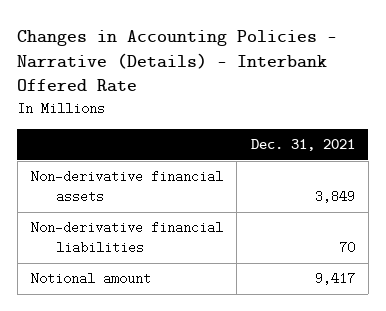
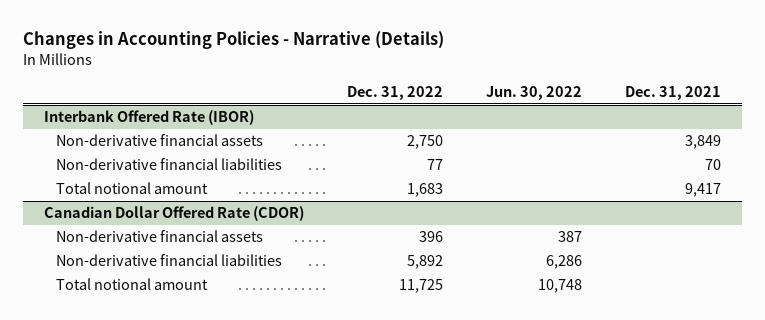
[17,30,338,93] Changes in Accounting Policies - Narrative (Details) - Interbank Offered Rate -> [22,31,444,50] Changes in Accounting Policies - Narrative (Details)
none -> [346,85,443,100] Dec. 31, 2022
none -> [485,85,582,100] Jun. 30, 2022
none -> [44,110,255,126] Interbank Offered Rate (IBOR)
[31,272,152,286] Notional amount -> [55,182,208,195] Total notional amount
none -> [44,206,305,222] Canadian Dollar Offered Rate (CDOR)
none -> [55,230,263,243] Non-derivative financial assets
none -> [55,254,282,267] Non-derivative financial liabilities
none -> [55,278,208,291] Total notional amount

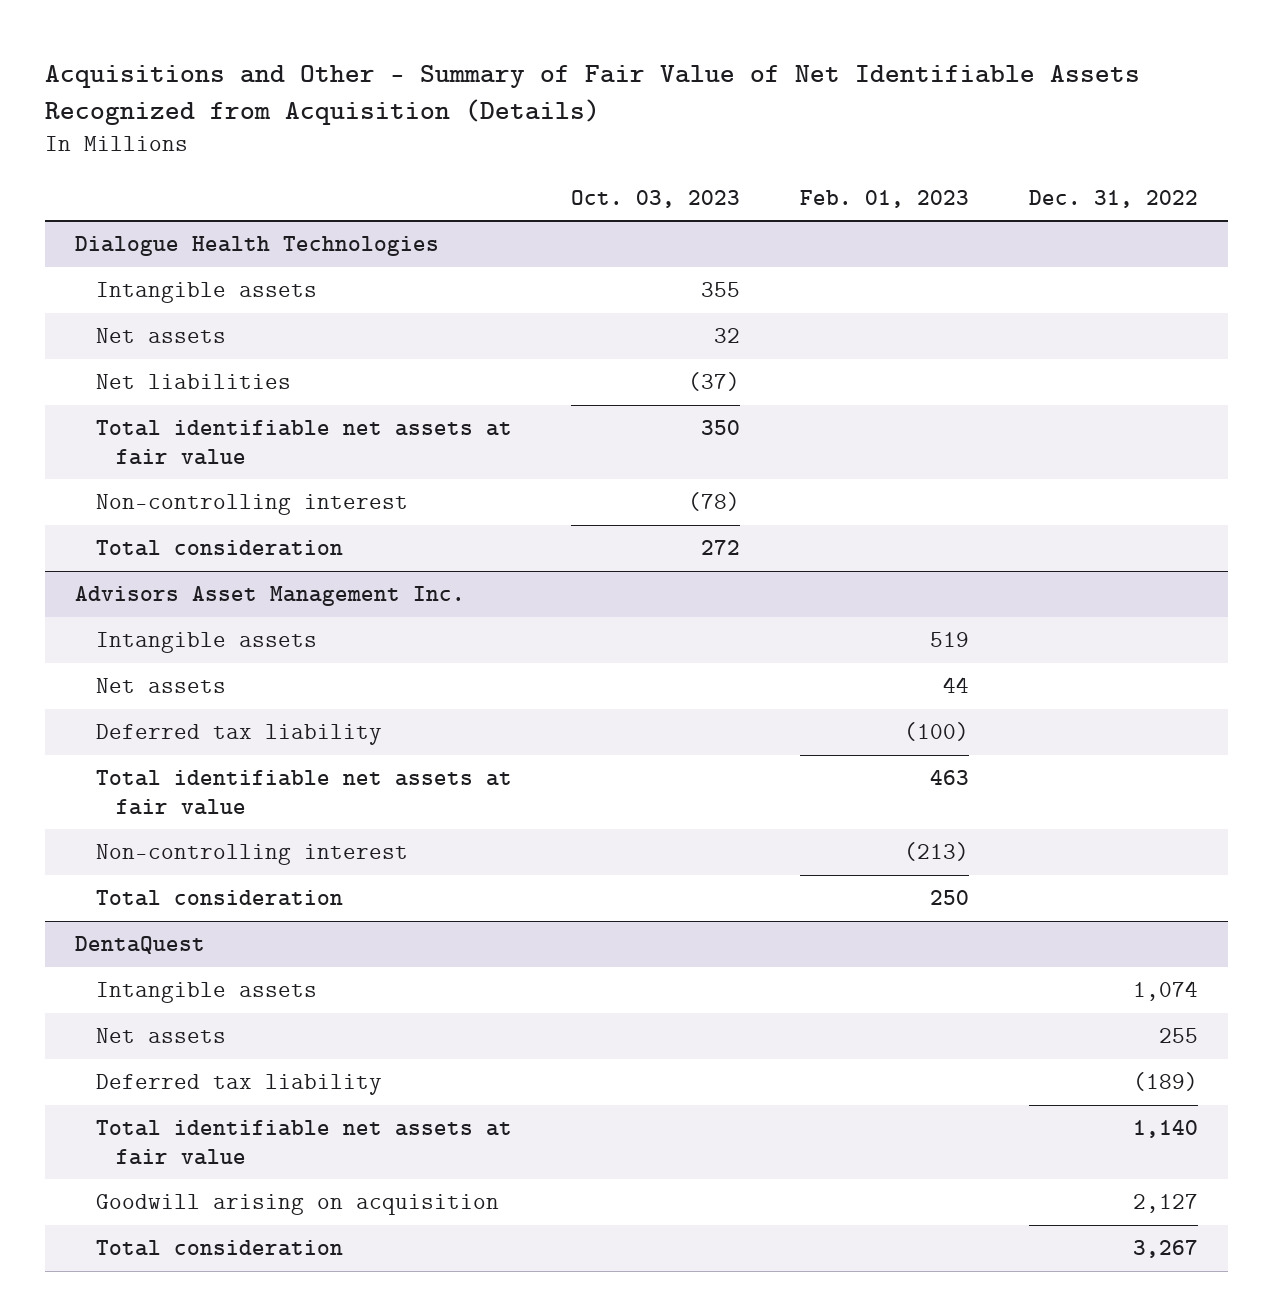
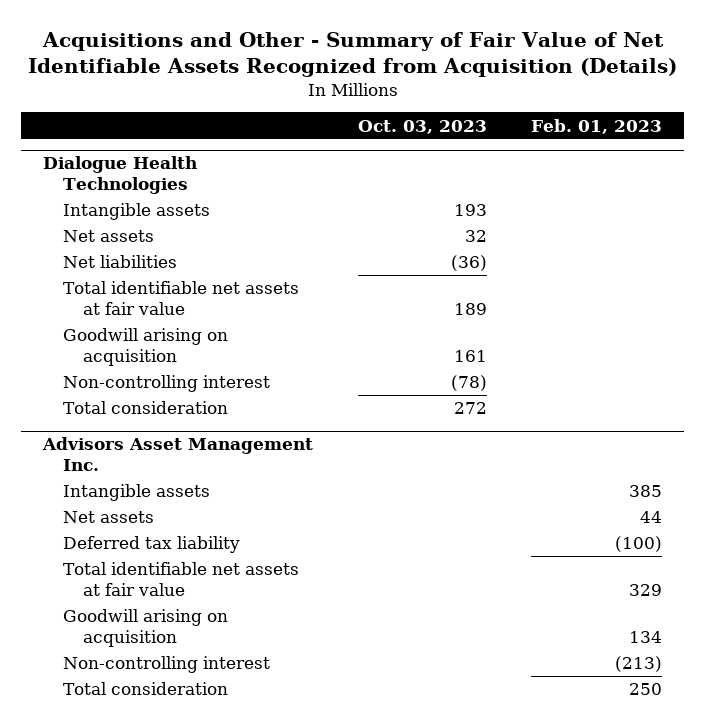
[1028,189,1198,208] Dec. 31, 2022 -> none
[701,282,741,298] 355 -> [453,204,487,217] 193
[688,372,741,392] (37) -> [450,255,487,272] (36)
[701,420,741,436] 350 -> [453,302,487,315] 189
none -> [63,328,229,366] Goodwill arising on acquisition
[930,632,970,648] 519 -> [628,485,662,498] 385
[930,770,970,786] 463 -> [628,583,662,596] 329
none -> [63,609,229,647] Goodwill arising on acquisition
[74,936,205,955] DentaQuest -> none
[95,982,317,1004] Intangible assets -> none
[95,1028,226,1044] Net assets -> none
[95,1074,382,1096] Deferred tax liability -> none
[95,1120,512,1165] Total identifiable net assets at fair value -> none
[95,1194,499,1216] Goodwill arising on acquisition -> none
[95,1240,343,1257] Total consideration -> none

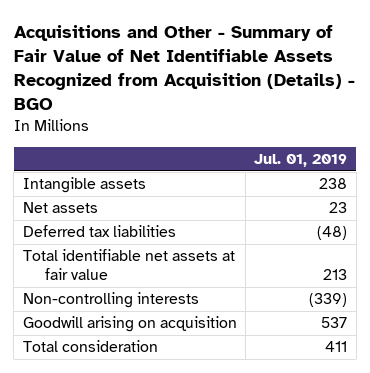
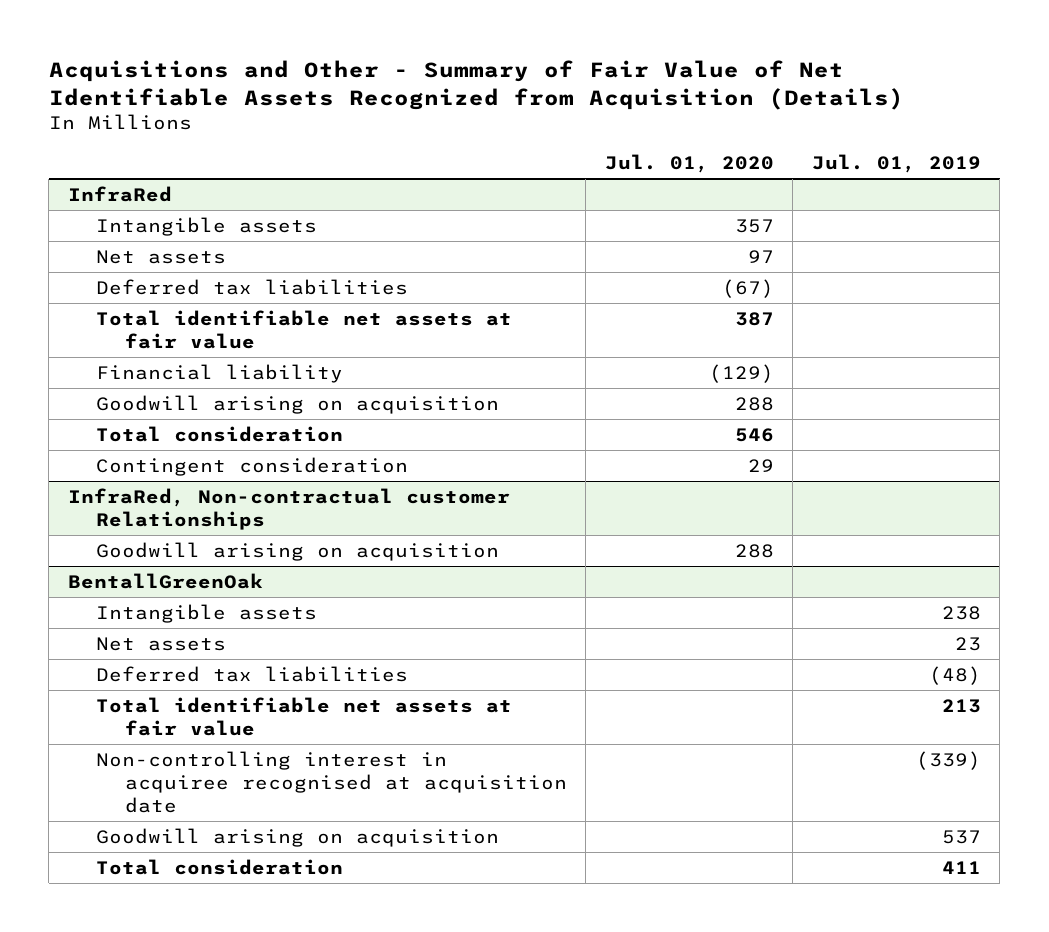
[13,24,355,111] Acquisitions and Other - Summary of Fair Value of Net Identifiable Assets Recognized from Acquisition (Details) - BGO -> [48,59,904,110] Acquisitions and Other - Summary of Fair Value of Net Identifiable Assets Recognized from Acquisition (Details)
none -> [604,153,774,173] Jul. 01, 2020
none -> [67,185,172,202] InfraRed
none -> [96,216,318,236] Intangible assets
none -> [96,249,227,264] Net assets
none -> [96,278,409,295] Deferred tax liabilities
none -> [96,309,513,349] Total identifiable net assets at fair value
none -> [96,363,344,383] Financial liability
none -> [96,394,500,414] Goodwill arising on acquisition
none -> [96,425,344,442] Total consideration
none -> [96,456,409,476] Contingent consideration
none -> [67,487,510,530] InfraRed, Non-contractual customer Relationships
none -> [96,541,500,561] Goodwill arising on acquisition
none -> [67,572,263,589] BentallGreenOak
[22,292,199,309] Non-controlling interests -> [96,750,567,814] Non-controlling interest in acquiree recognised at acquisition date

